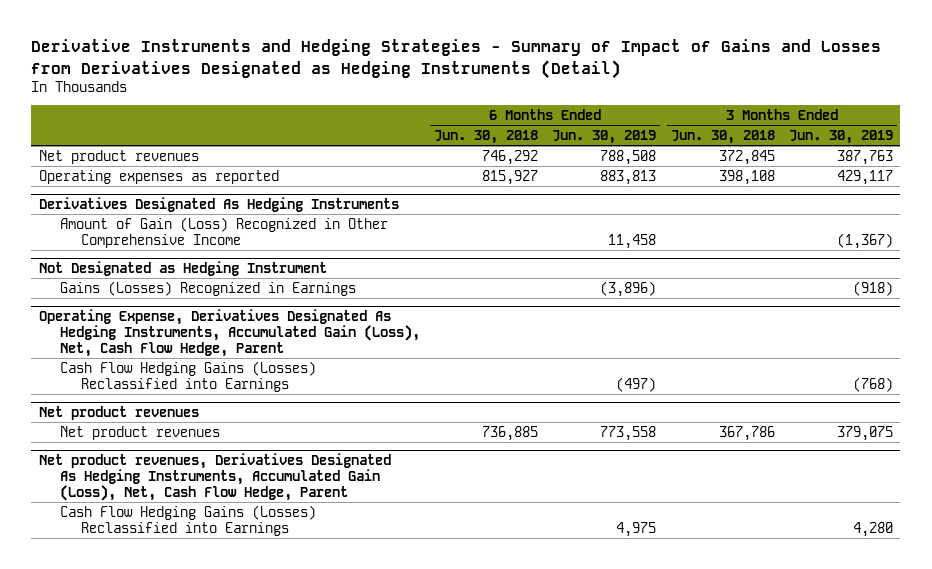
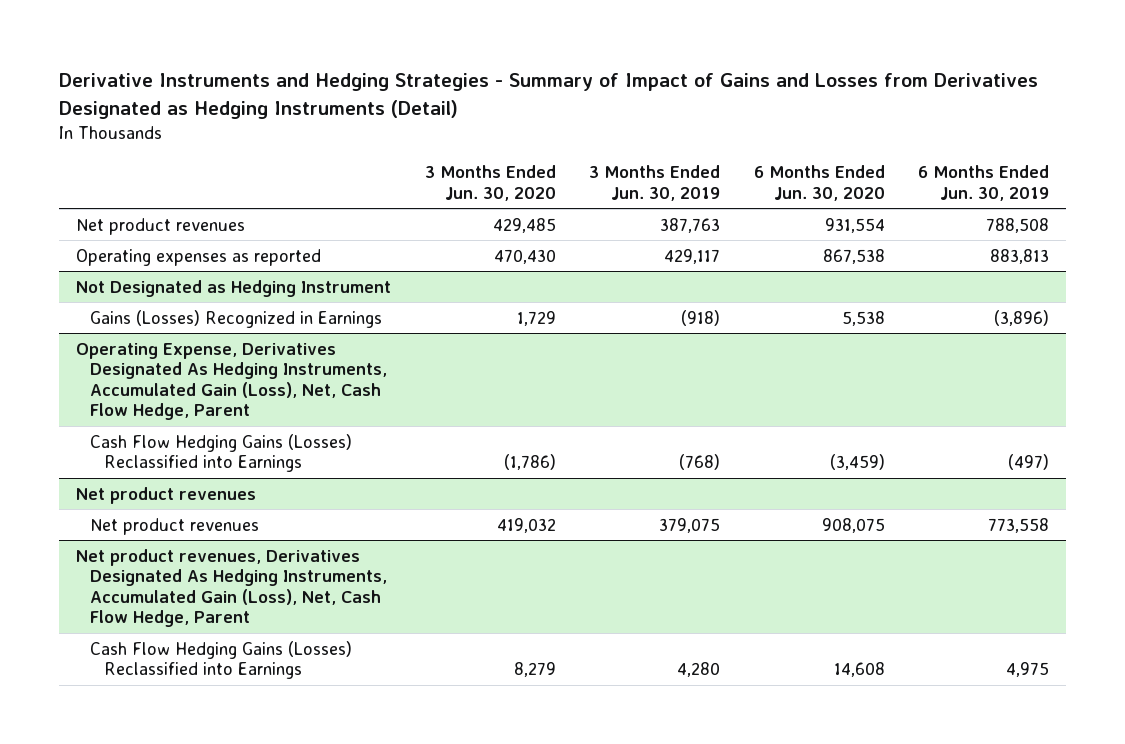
[434,130,539,145] Jun. 30, 2018 -> none
[670,130,775,145] Jun. 30, 2018 -> none
none -> [424,165,556,201] 3 Months Ended Jun. 30, 2020
none -> [753,165,885,201] 6 Months Ended Jun. 30, 2020
[38,196,399,212] Derivatives Designated As Hedging Instruments -> none
[59,216,388,248] Amount of Gain (Loss) Recognized in Other Comprehensive Income -> none

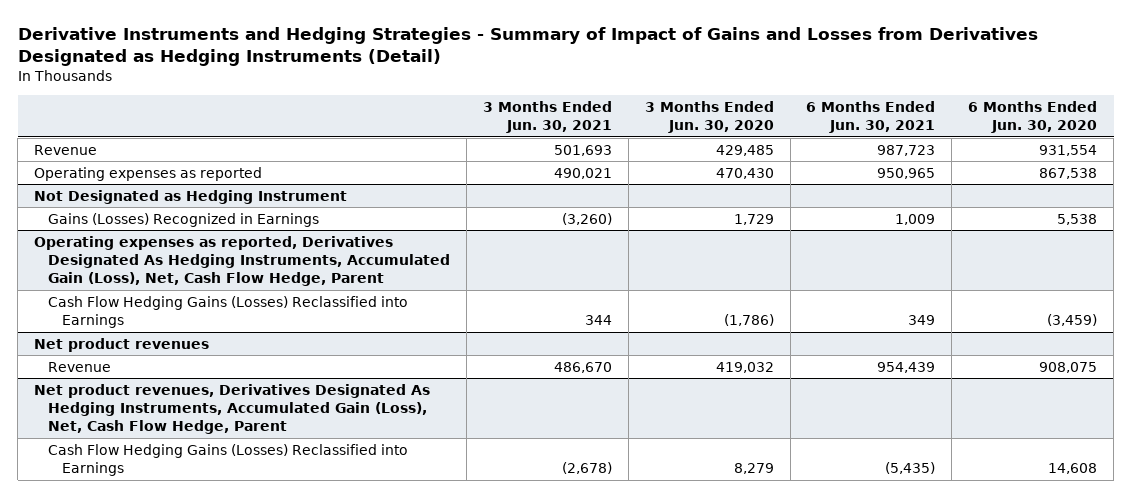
[589,165,721,201] 3 Months Ended Jun. 30, 2019 -> none
[918,165,1050,201] 6 Months Ended Jun. 30, 2019 -> none
none -> [483,101,613,134] 3 Months Ended Jun. 30, 2021
none -> [806,101,936,134] 6 Months Ended Jun. 30, 2021
[76,217,246,235] Net product revenues -> [34,144,98,155] Revenue
[76,342,387,421] Operating Expense, Derivatives Designated As Hedging Instruments, Accumulated Gain (Loss), Net, Cash Flow Hedge, Parent -> [34,235,451,287] Operating expenses as reported, Derivatives Designated As Hedging Instruments, Accumulated Gain (Loss), Net, Cash Flow Hedge, Parent
[89,517,259,535] Net product revenues -> [48,361,112,372] Revenue

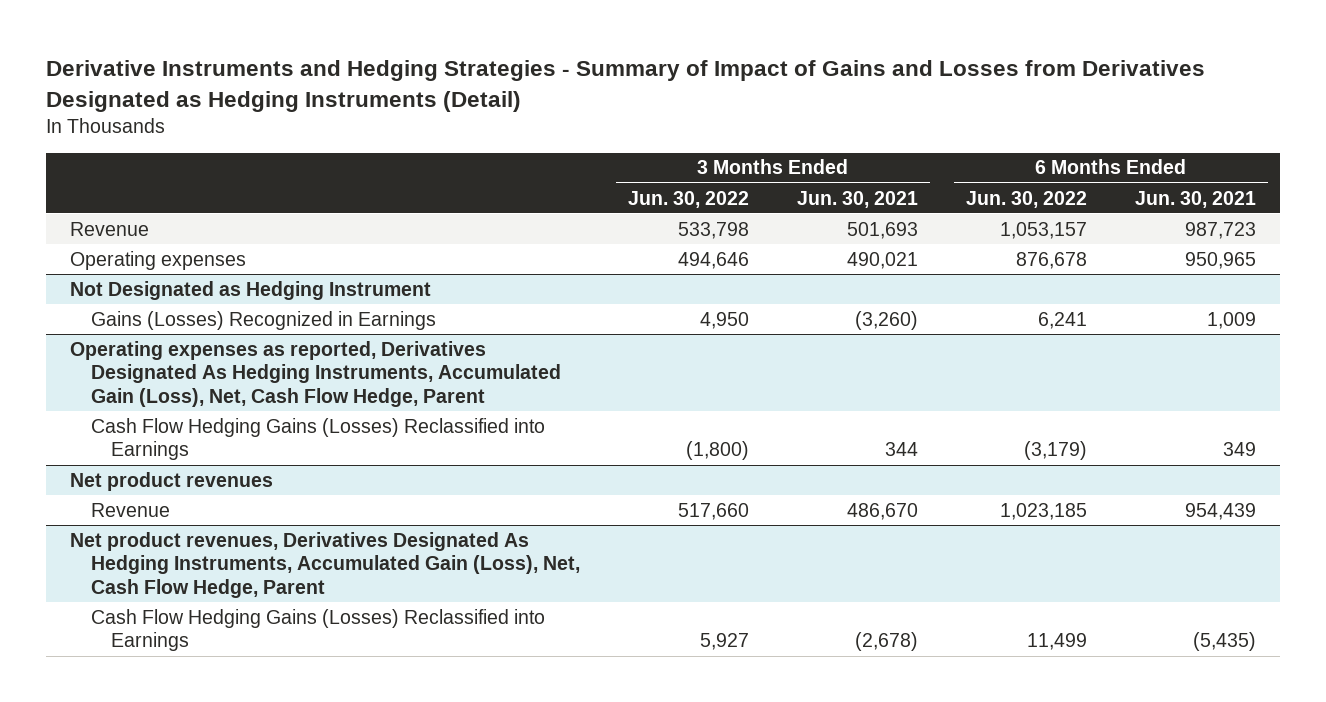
[644,101,774,134] 3 Months Ended Jun. 30, 2020 -> none
[968,101,1098,134] 6 Months Ended Jun. 30, 2020 -> none
none -> [627,190,749,208] Jun. 30, 2022
none -> [965,190,1087,208] Jun. 30, 2022
[34,166,263,181] Operating expenses as reported -> [70,250,247,270] Operating expenses

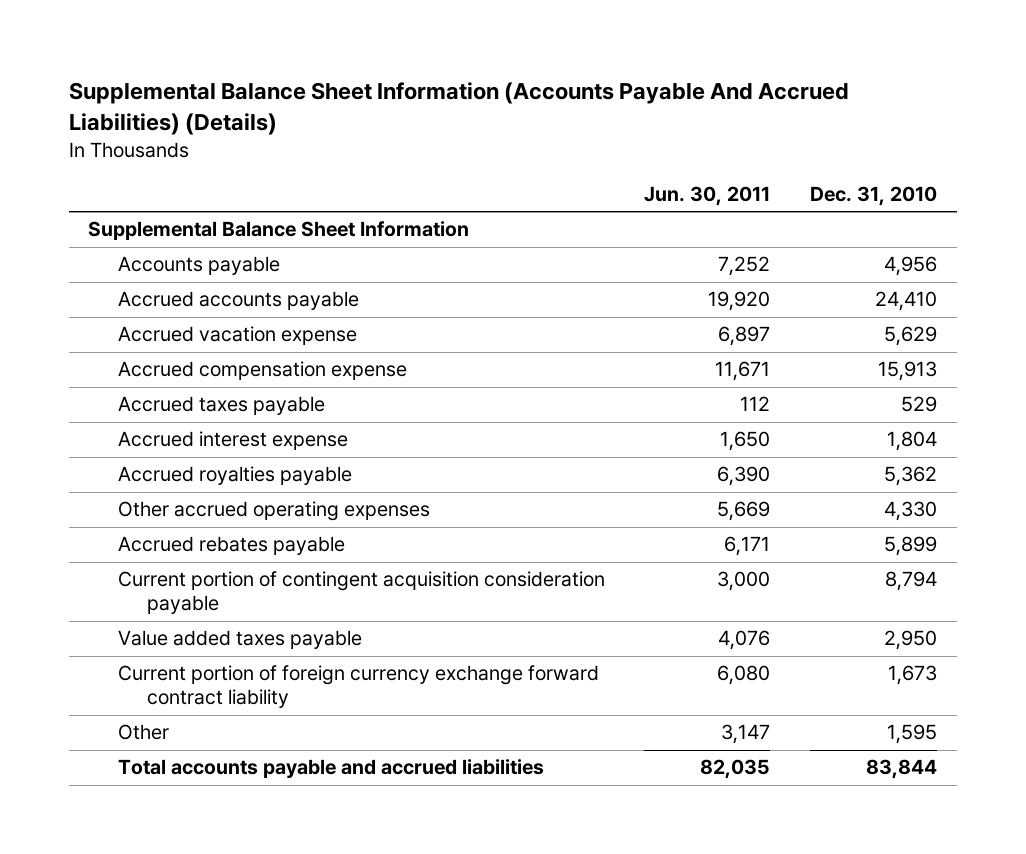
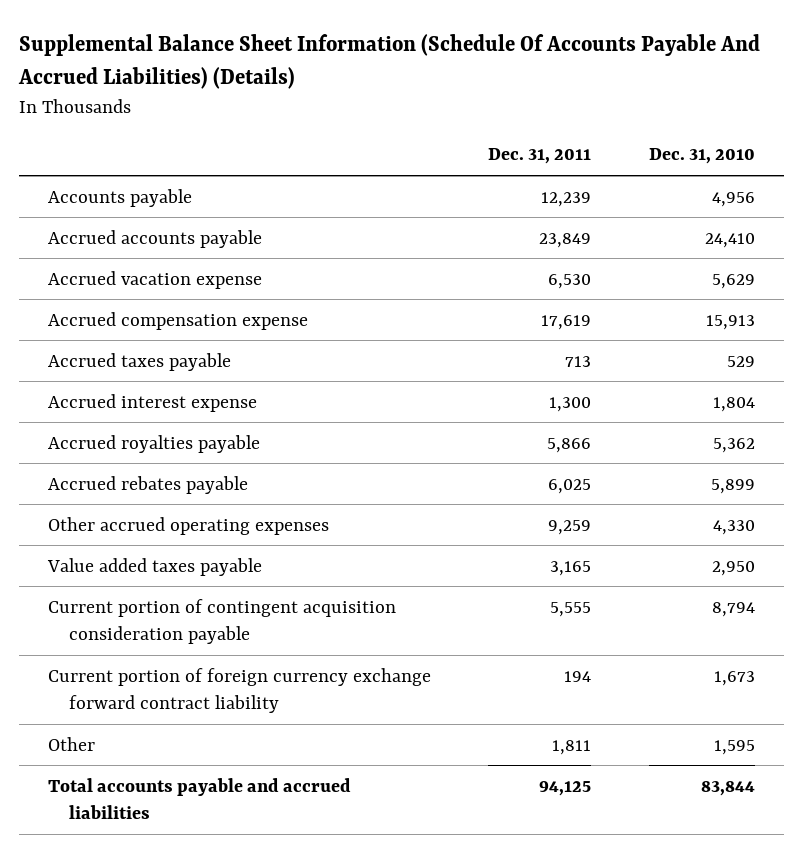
[68,82,849,135] Supplemental Balance Sheet Information (Accounts Payable And Accrued Liabilities) (Details) -> [17,34,760,90] Supplemental Balance Sheet Information (Schedule Of Accounts Payable And Accrued Liabilities) (Details)
[644,185,771,206] Jun. 30, 2011 -> none
none -> [488,148,592,165] Dec. 31, 2011
[88,221,470,241] Supplemental Balance Sheet Information -> none
[117,501,430,522] Other accrued operating expenses -> [47,516,329,535] Other accrued operating expenses
[117,571,605,615] Current portion of contingent acquisition consideration payable -> [47,598,396,644] Current portion of contingent acquisition consideration payable

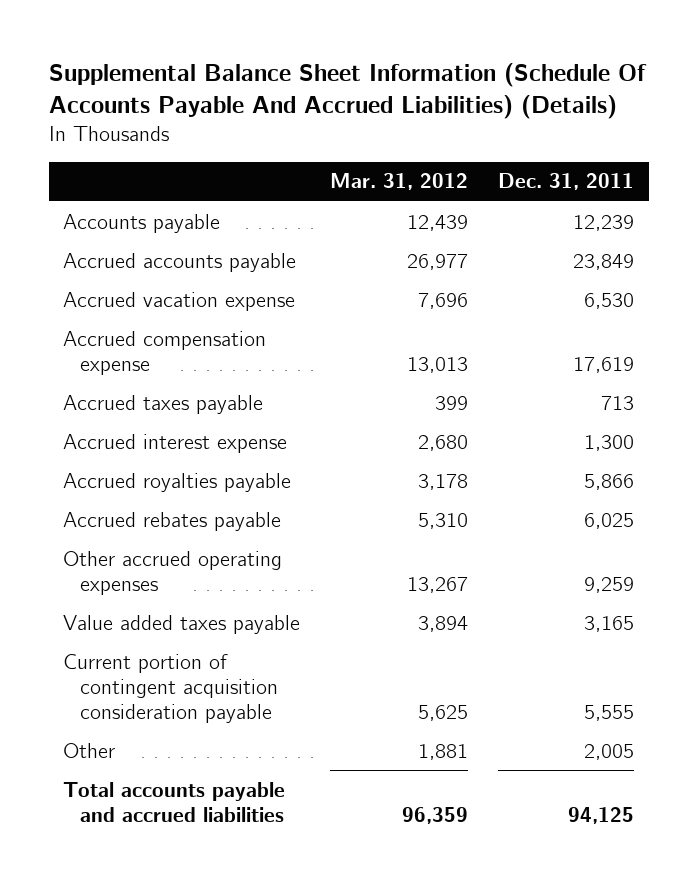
[648,148,755,165] Dec. 31, 2010 -> none
none -> [330,173,469,191] Mar. 31, 2012
[47,667,431,713] Current portion of foreign currency exchange forward contract liability -> none
[552,739,592,755] 1,811 -> [583,743,634,760] 2,005

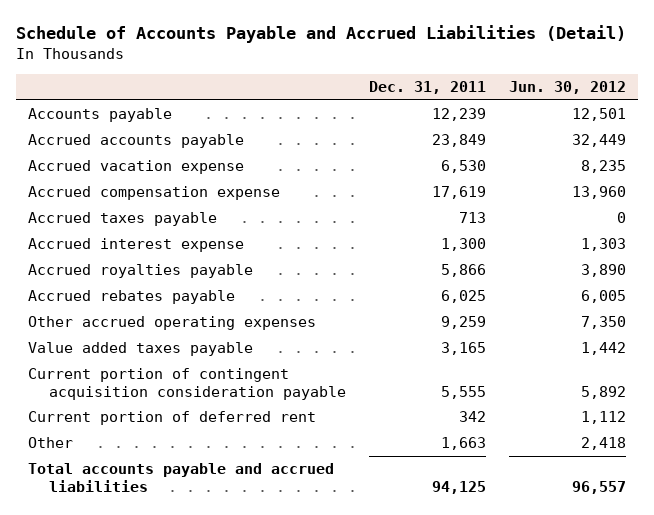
[48,62,647,120] Supplemental Balance Sheet Information (Schedule Of Accounts Payable And Accrued Liabilities) (Details) -> [15,24,626,43] Schedule of Accounts Payable and Accrued Liabilities (Detail)
[330,173,469,191] Mar. 31, 2012 -> none
none -> [509,81,627,95] Jun. 30, 2012
none -> [27,411,316,426] Current portion of deferred rent
[583,743,634,760] 2,005 -> [440,437,486,451] 1,663

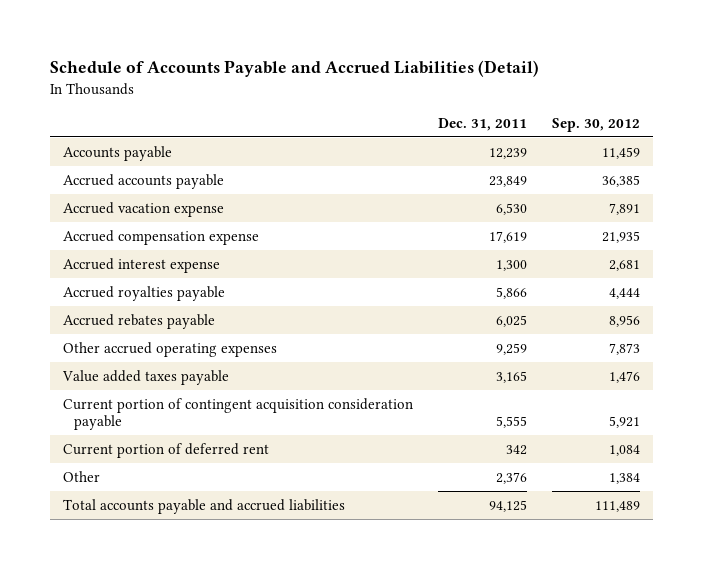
[509,81,627,95] Jun. 30, 2012 -> none
none -> [551,117,640,132] Sep. 30, 2012
[27,212,217,227] Accrued taxes payable -> none
[440,437,486,451] 1,663 -> [495,471,527,484] 2,376

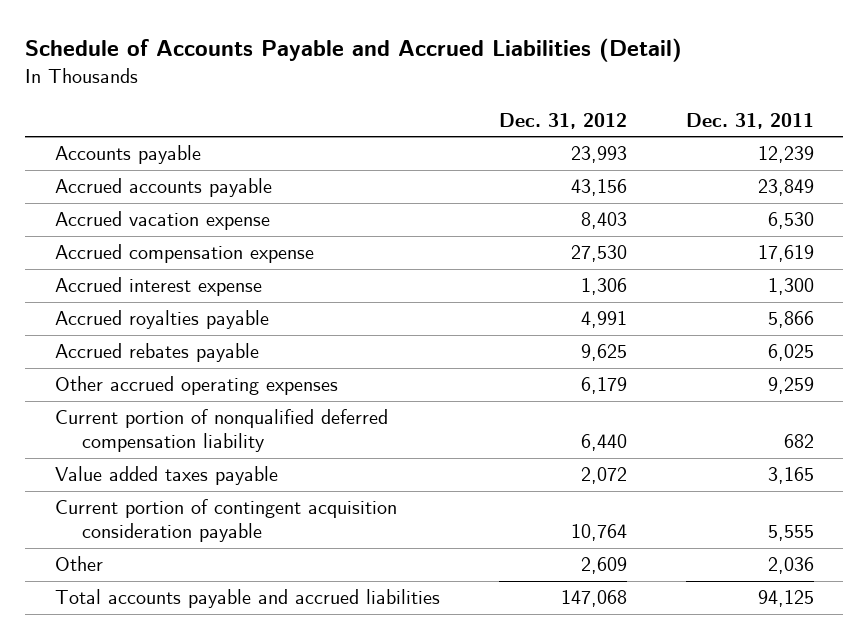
[551,117,640,132] Sep. 30, 2012 -> none
none -> [498,113,627,130] Dec. 31, 2012
none -> [54,409,388,453] Current portion of nonqualified deferred compensation liability
[62,442,269,458] Current portion of deferred rent -> none
[495,471,527,484] 2,376 -> [767,557,814,575] 2,036

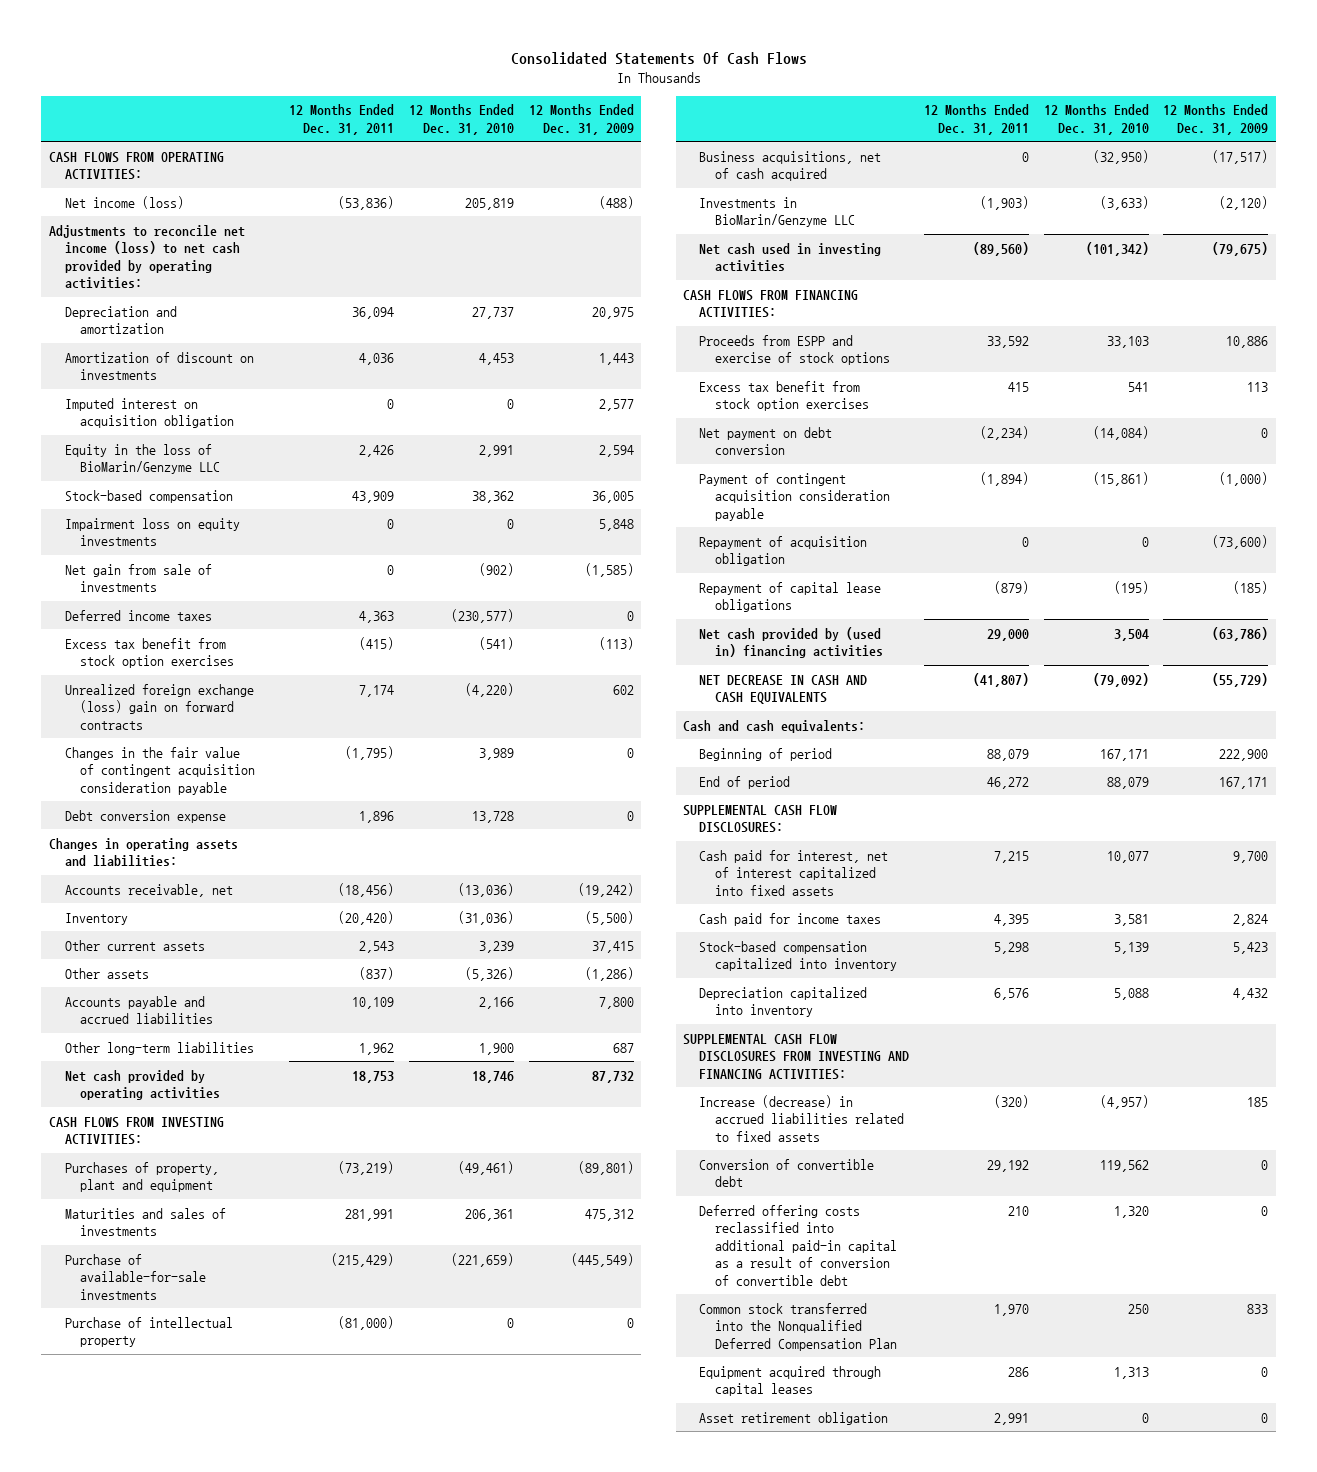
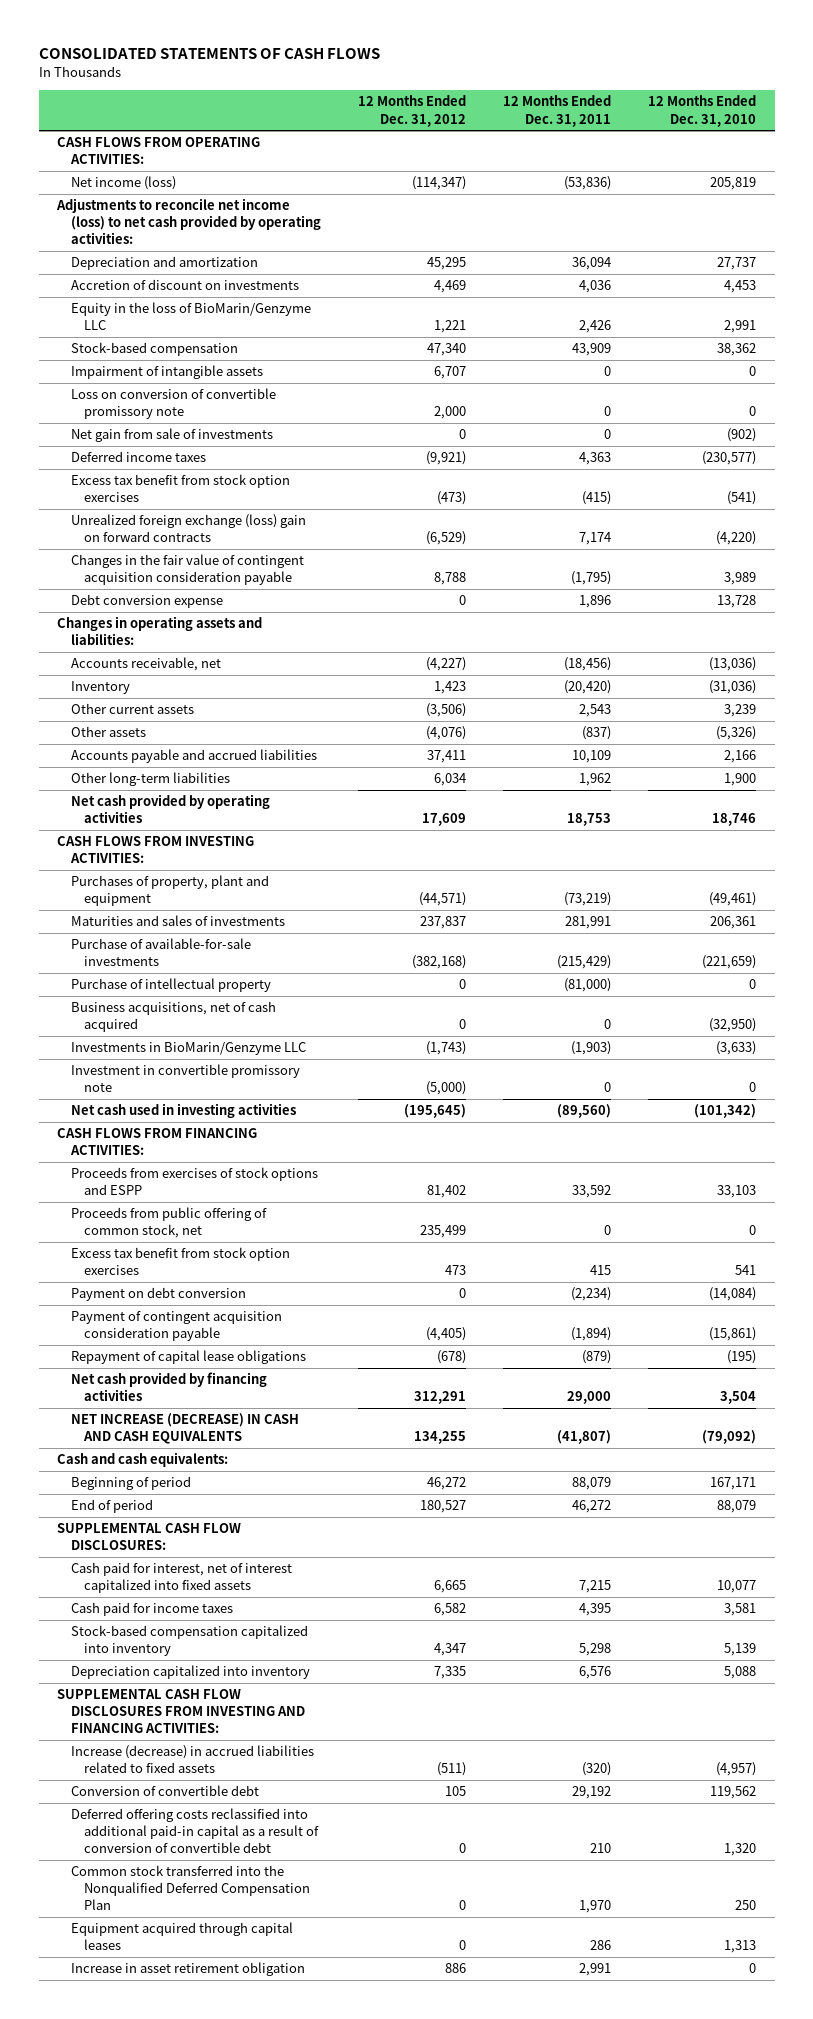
[510,51,807,65] Consolidated Statements Of Cash Flows -> [38,48,380,60] CONSOLIDATED STATEMENTS OF CASH FLOWS
[528,104,634,135] 12 Months Ended Dec. 31, 2009 -> none
none -> [357,95,466,127] 12 Months Ended Dec. 31, 2012
[64,397,235,429] Imputed interest on acquisition obligation -> none
[64,351,254,381] Amortization of discount on investments -> [70,279,299,291] Accretion of discount on investments
[64,517,240,547] Impairment loss on equity investments -> none
none -> [70,365,263,380] Impairment of intangible assets
none -> [70,388,276,420] Loss on conversion of convertible promissory note
none -> [70,1064,300,1093] Investment in convertible promissory note
[699,334,891,366] Proceeds from ESPP and exercise of stock options -> [70,1167,318,1196] Proceeds from exercises of stock options and ESPP
none -> [70,1207,267,1239] Proceeds from public offering of common stock, net
[699,426,833,456] Net payment on debt conversion -> [70,1287,246,1302] Payment on debt conversion
[699,535,868,567] Repayment of acquisition obligation -> none
[699,626,884,659] Net cash provided by (used in) financing activities -> [70,1372,267,1402] Net cash provided by financing activities
[699,674,868,705] NET DECREASE IN CASH AND CASH EQUIVALENTS -> [70,1413,299,1445] NET INCREASE (DECREASE) IN CASH AND CASH EQUIVALENTS
[699,1411,889,1425] Asset retirement obligation -> [70,1962,305,1977] Increase in asset retirement obligation

